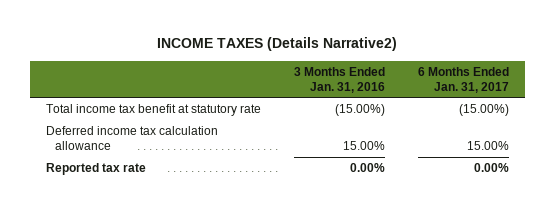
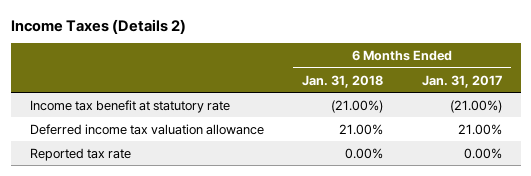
[157,37,398,52] INCOME TAXES (Details Narrative2) -> [10,18,186,34] Income Taxes (Details 2)
[293,66,385,93] 3 Months Ended Jan. 31, 2016 -> none
none -> [302,74,384,88] Jan. 31, 2018
[46,104,262,117] Total income tax benefit at statutory rate -> [29,99,230,113] Income tax benefit at statutory rate
[458,104,509,117] (15.00%) -> [449,99,502,113] (21.00%)
[46,126,219,151] Deferred income tax calculation allowance -> [29,123,264,135] Deferred income tax valuation allowance
[466,141,509,151] 15.00% -> [457,123,502,135] 21.00%

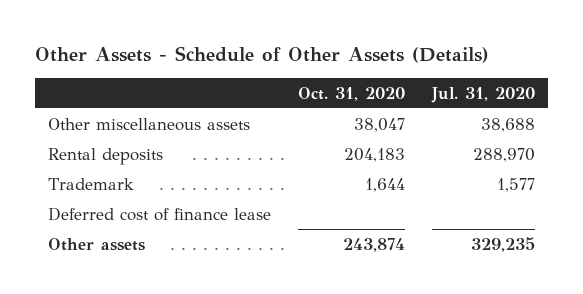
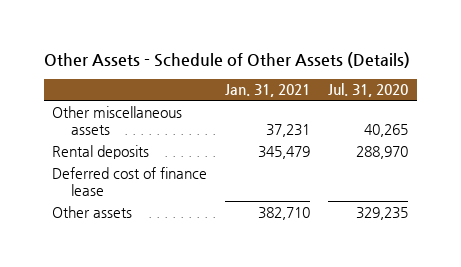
[298,86,406,101] Oct. 31, 2020 -> none
none -> [225,84,311,98] Jan. 31, 2021
[480,117,535,132] 38,688 -> [364,123,409,137] 40,265
[48,177,135,190] Trademark -> none

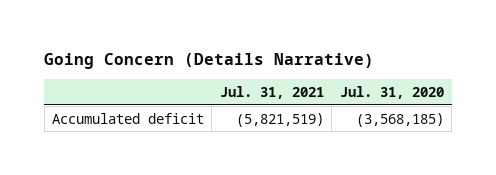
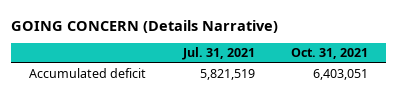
[44,53,375,70] Going Concern (Details Narrative) -> [11,19,279,33] GOING CONCERN (Details Narrative)
[339,85,444,99] Jul. 31, 2020 -> none
none -> [290,48,368,60] Oct. 31, 2021
[235,112,324,127] (5,821,519) -> [199,69,255,81] 5,821,519

